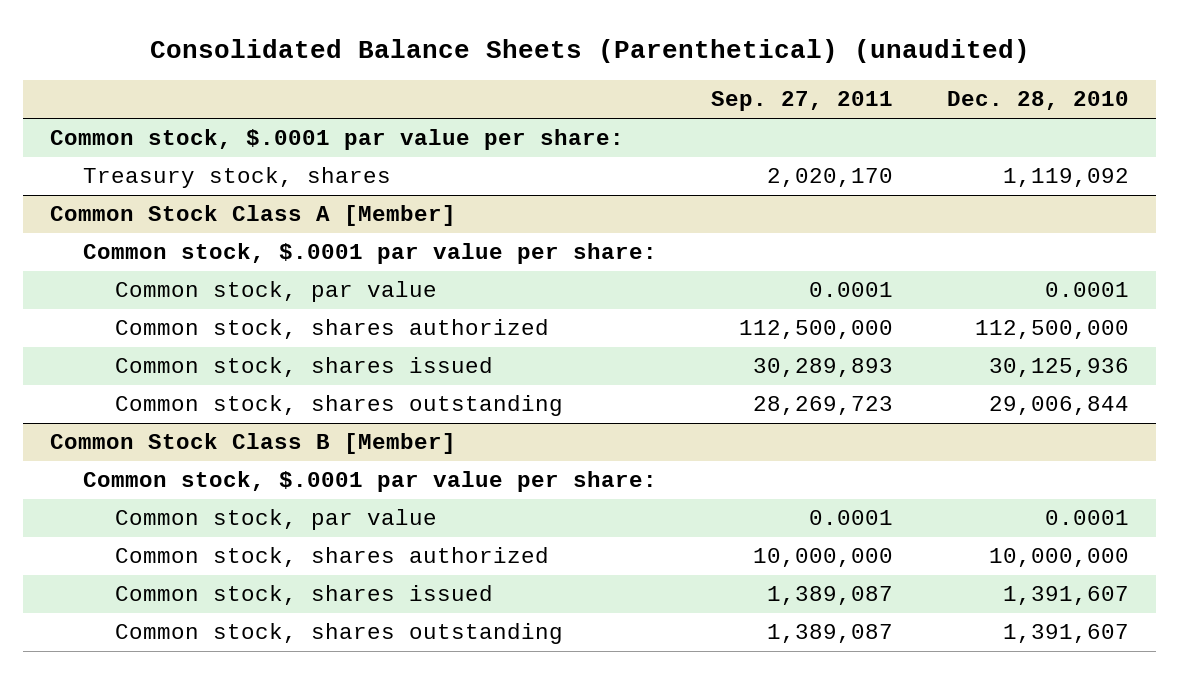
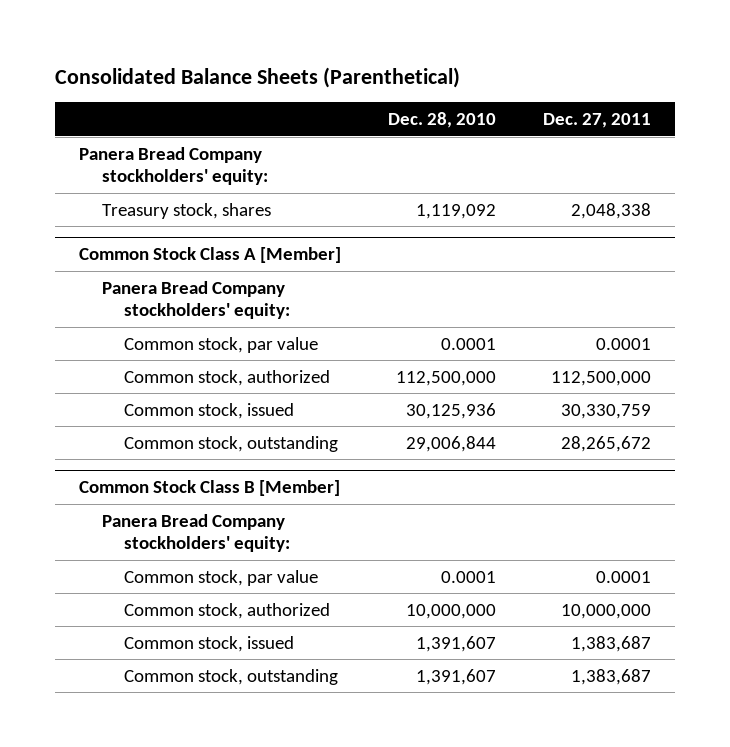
[149,38,1030,63] Consolidated Balance Sheets (Parenthetical) (unaudited) -> [55,66,461,88] Consolidated Balance Sheets (Parenthetical)
[711,91,894,112] Sep. 27, 2011 -> none
none -> [543,113,652,129] Dec. 27, 2011
[50,129,625,151] Common stock, $.0001 par value per share: -> none
none -> [78,146,268,186] Panera Bread Company stockholders' equity:
[82,243,657,265] Common stock, $.0001 par value per share: -> none
none -> [101,280,291,320] Panera Bread Company stockholders' equity:
[115,319,550,340] Common stock, shares authorized -> [124,369,331,386] Common stock, authorized
[115,357,494,378] Common stock, shares issued -> [124,402,295,419] Common stock, issued
[115,395,564,417] Common stock, shares outstanding -> [124,435,339,452] Common stock, outstanding
[82,471,657,493] Common stock, $.0001 par value per share: -> none
none -> [101,513,291,553] Panera Bread Company stockholders' equity:
[115,547,550,568] Common stock, shares authorized -> [124,602,331,619] Common stock, authorized
[115,585,494,606] Common stock, shares issued -> [124,635,295,652] Common stock, issued
[115,623,564,645] Common stock, shares outstanding -> [124,668,339,685] Common stock, outstanding

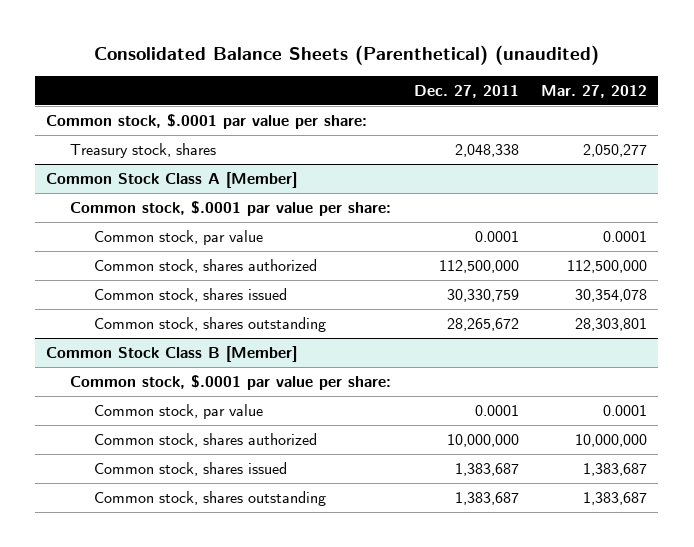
[55,66,461,88] Consolidated Balance Sheets (Parenthetical) -> [93,44,599,65] Consolidated Balance Sheets (Parenthetical) (unaudited)
[388,112,497,129] Dec. 28, 2010 -> none
none -> [541,84,648,98] Mar. 27, 2012
[78,146,268,186] Panera Bread Company stockholders' equity: -> none
none -> [46,114,368,130] Common stock, $.0001 par value per share:
[101,280,291,320] Panera Bread Company stockholders' equity: -> none
none -> [70,201,392,217] Common stock, $.0001 par value per share:
[124,369,331,386] Common stock, authorized -> [94,259,318,274] Common stock, shares authorized
[124,402,295,419] Common stock, issued -> [94,288,288,303] Common stock, shares issued
[124,435,339,452] Common stock, outstanding -> [94,317,327,333] Common stock, shares outstanding
[101,513,291,553] Panera Bread Company stockholders' equity: -> none
none -> [70,375,392,391] Common stock, $.0001 par value per share:
[124,602,331,619] Common stock, authorized -> [94,433,318,448] Common stock, shares authorized
[124,635,295,652] Common stock, issued -> [94,462,288,477] Common stock, shares issued
[124,668,339,685] Common stock, outstanding -> [94,491,327,507] Common stock, shares outstanding

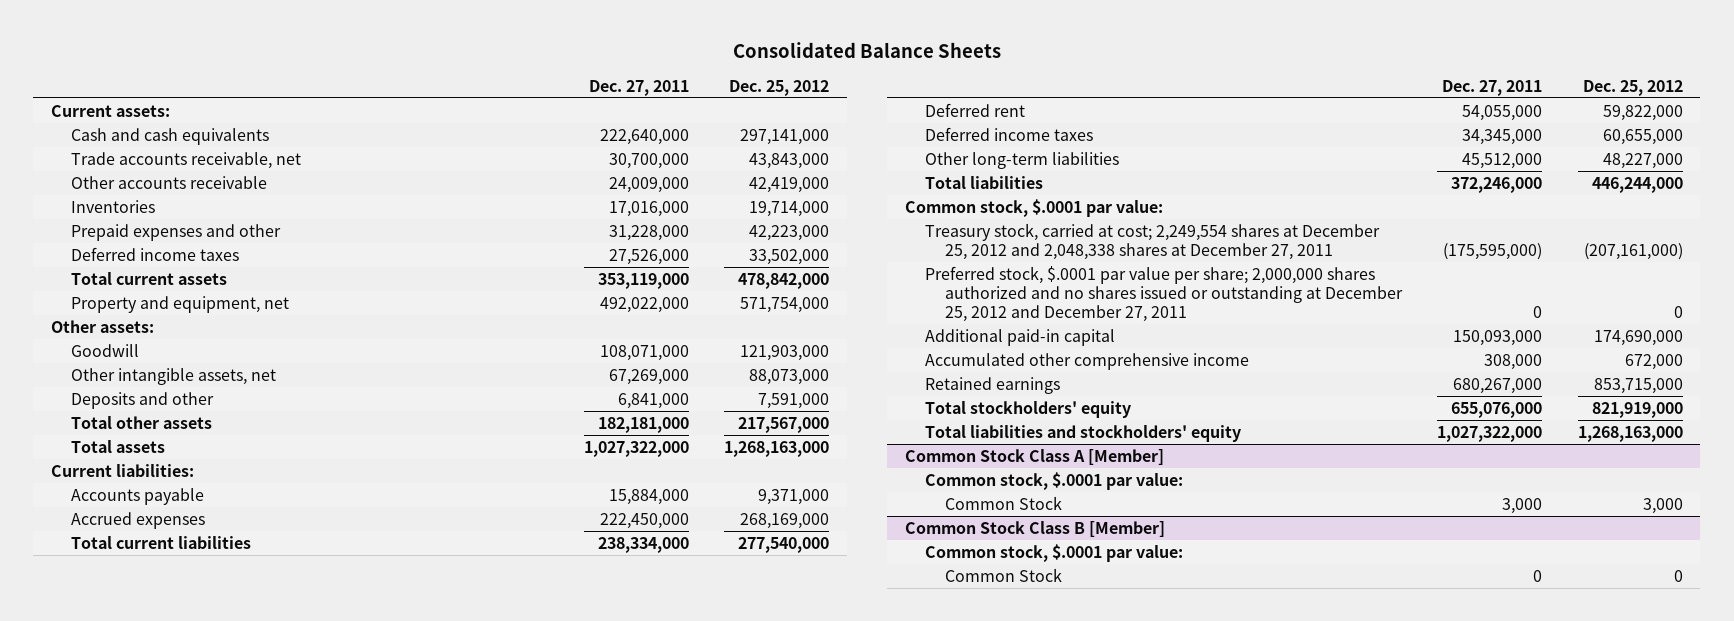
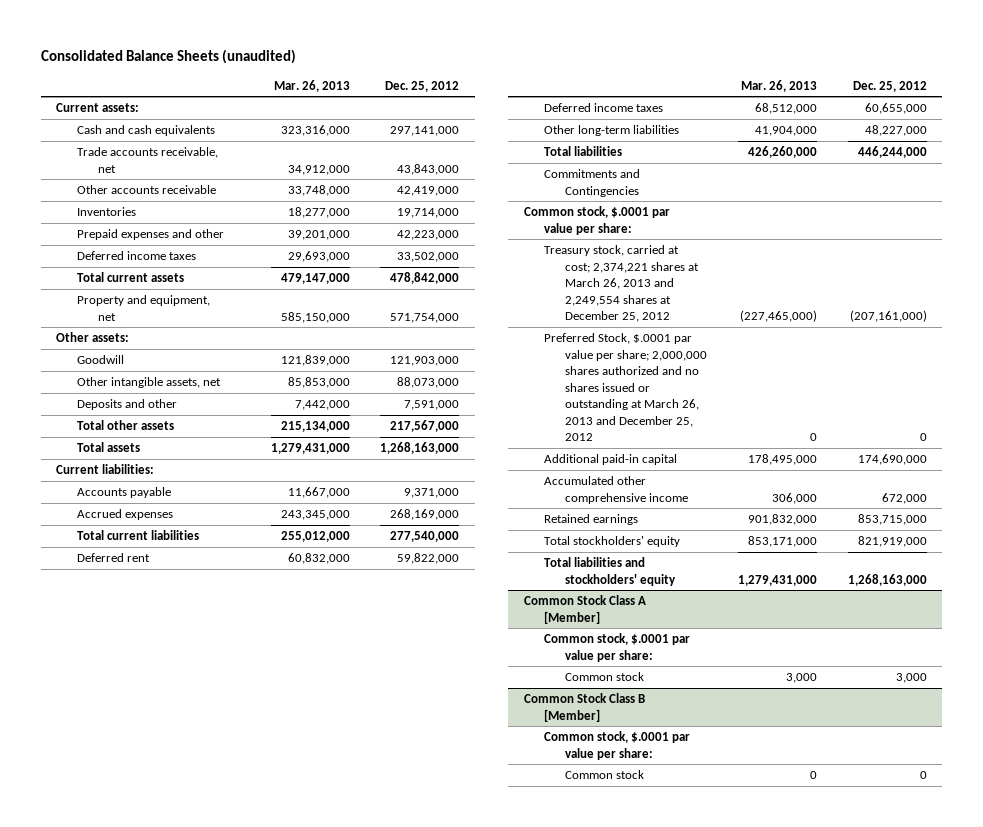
[732,42,1001,59] Consolidated Balance Sheets -> [40,49,296,65] Consolidated Balance Sheets (unaudited)
[588,79,689,96] Dec. 27, 2011 -> none
none -> [273,79,350,92] Mar. 26, 2013
none -> [544,169,641,197] Commitments and Contingencies
[904,198,1163,217] Common stock, $.0001 par value: -> [523,206,670,235] Common stock, $.0001 par value per share:
[924,222,1380,261] Treasury stock, carried at cost; 2,249,554 shares at December 25, 2012 and 2,048,338 shares at December 27, 2011 -> [544,245,699,323] Treasury stock, carried at cost; 2,374,221 shares at March 26, 2013 and 2,249,554 shares at December 25, 2012
[924,265,1403,323] Preferred stock, $.0001 par value per share; 2,000,000 shares authorized and no shares issued or outstanding at December 25, 2012 and December 27, 2011 -> [544,333,707,442] Preferred Stock, $.0001 par value per share; 2,000,000 shares authorized and no shares issued or outstanding at March 26, 2013 and December 25, 2012
[924,471,1183,490] Common stock, $.0001 par value: -> [544,633,691,662] Common stock, $.0001 par value per share:
[944,495,1062,510] Common Stock -> [564,672,644,682] Common stock
[924,543,1183,562] Common stock, $.0001 par value: -> [544,731,691,760] Common stock, $.0001 par value per share:
[944,567,1062,582] Common Stock -> [564,770,644,780] Common stock

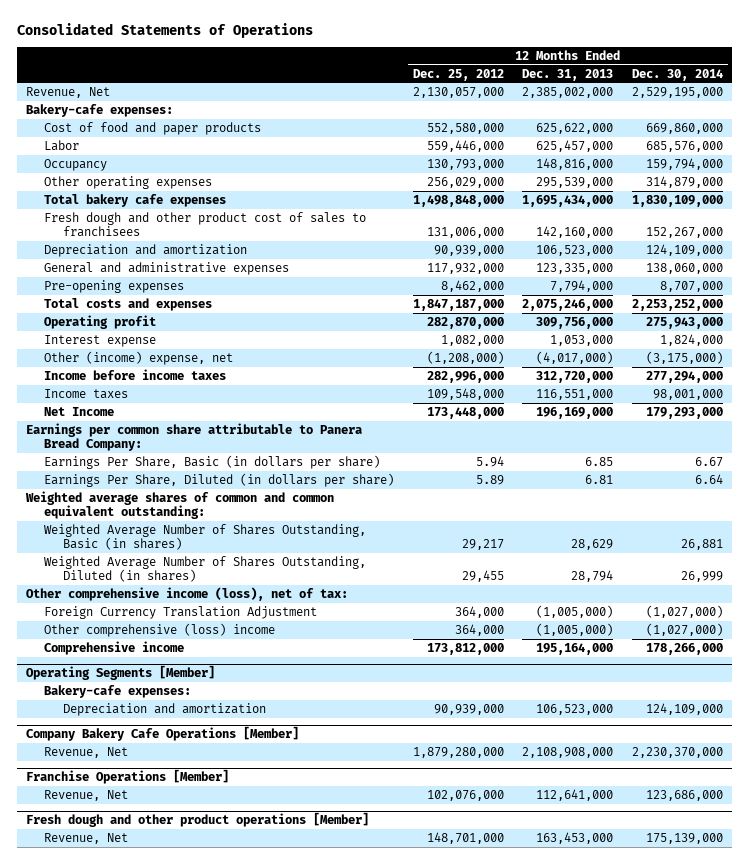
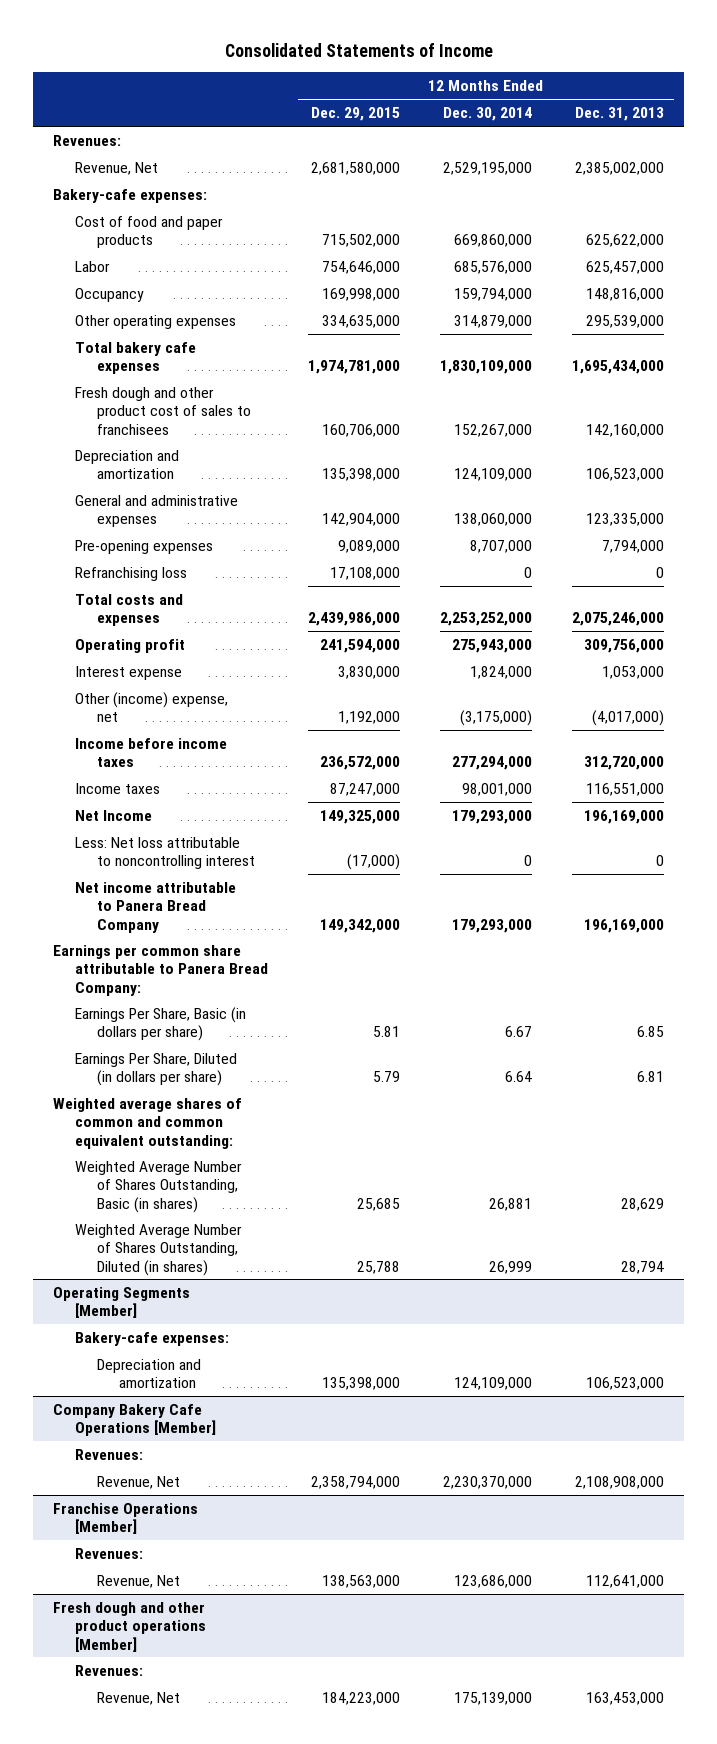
[16,22,313,38] Consolidated Statements of Operations -> [224,43,493,58] Consolidated Statements of Income
[412,68,504,81] Dec. 25, 2012 -> none
none -> [311,107,401,122] Dec. 29, 2015
none -> [53,134,122,146] Revenues:
none -> [75,566,188,581] Refranchising loss
none -> [75,836,256,870] Less: Net loss attributable to noncontrolling interest
none -> [75,881,237,933] Net income attributable to Panera Bread Company
[25,587,348,602] Other comprehensive income (loss), net of tax: -> none
[44,606,318,620] Foreign Currency Translation Adjustment -> none
[44,623,276,638] Other comprehensive (loss) income -> none
[44,641,185,656] Comprehensive income -> none
none -> [75,1448,144,1460] Revenues:
none -> [75,1547,144,1559] Revenues:
none -> [75,1664,144,1676] Revenues:

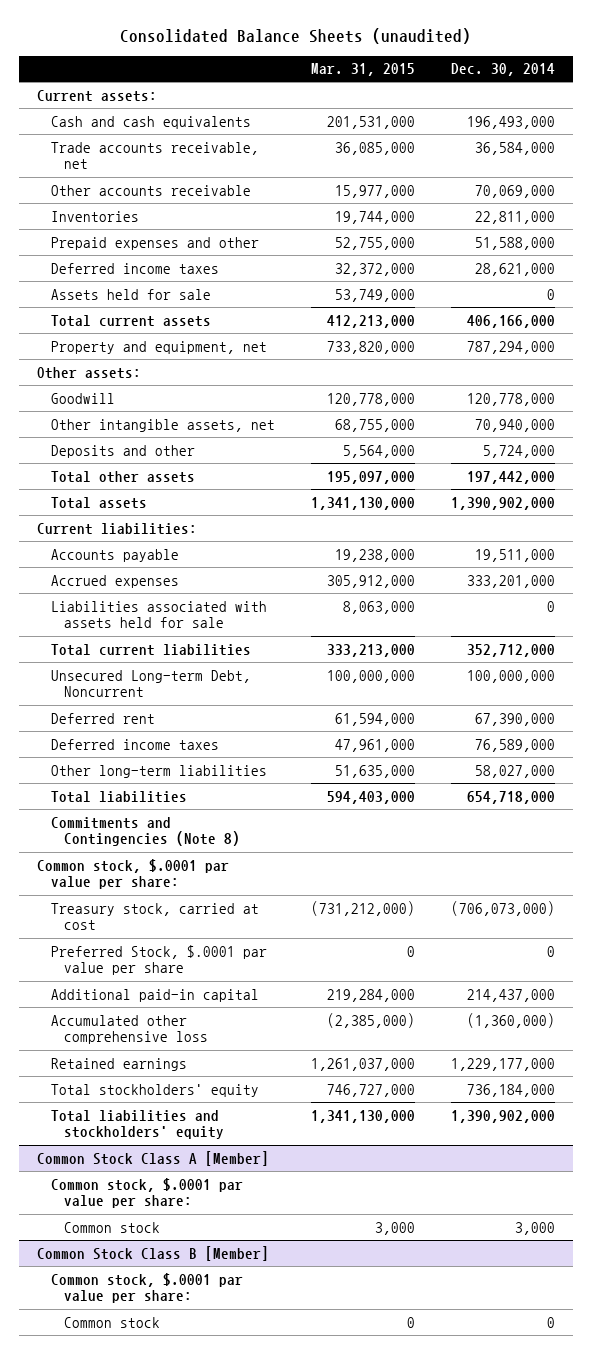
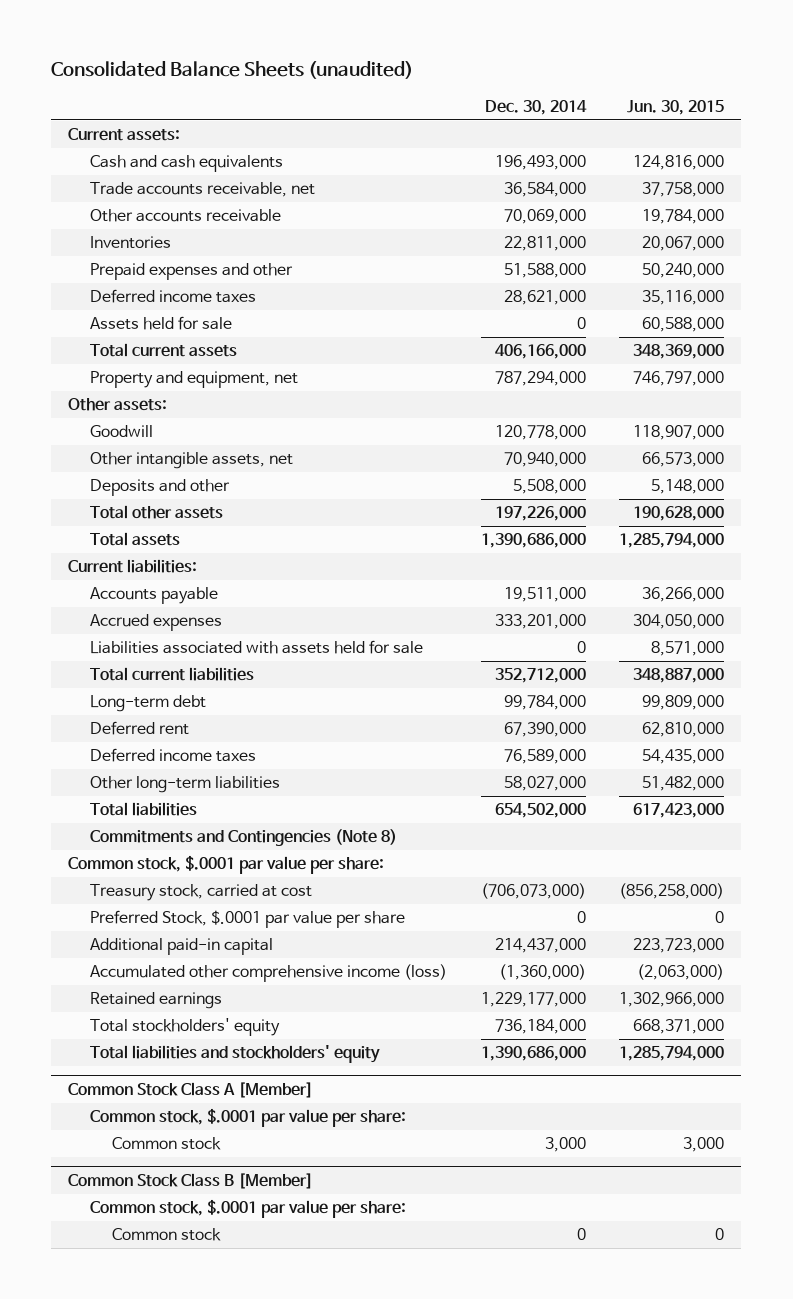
[310,63,415,77] Mar. 31, 2015 -> none
none -> [627,99,725,115] Jun. 30, 2015
[482,444,555,458] 5,724,000 -> [512,479,586,495] 5,508,000
[466,470,555,484] 197,442,000 -> [494,506,586,522] 197,226,000
[450,496,555,510] 1,390,902,000 -> [480,533,586,549] 1,390,686,000
[50,669,251,698] Unsecured Long-term Debt, Noncurrent -> [90,695,207,713] Long-term debt
[466,669,555,683] 100,000,000 -> [503,695,586,711] 99,784,000
[466,790,555,804] 654,718,000 -> [494,803,586,819] 654,502,000
[50,1014,209,1045] Accumulated other comprehensive loss -> [90,964,448,983] Accumulated other comprehensive income (loss)
[450,1109,555,1123] 1,390,902,000 -> [480,1046,586,1062] 1,390,686,000

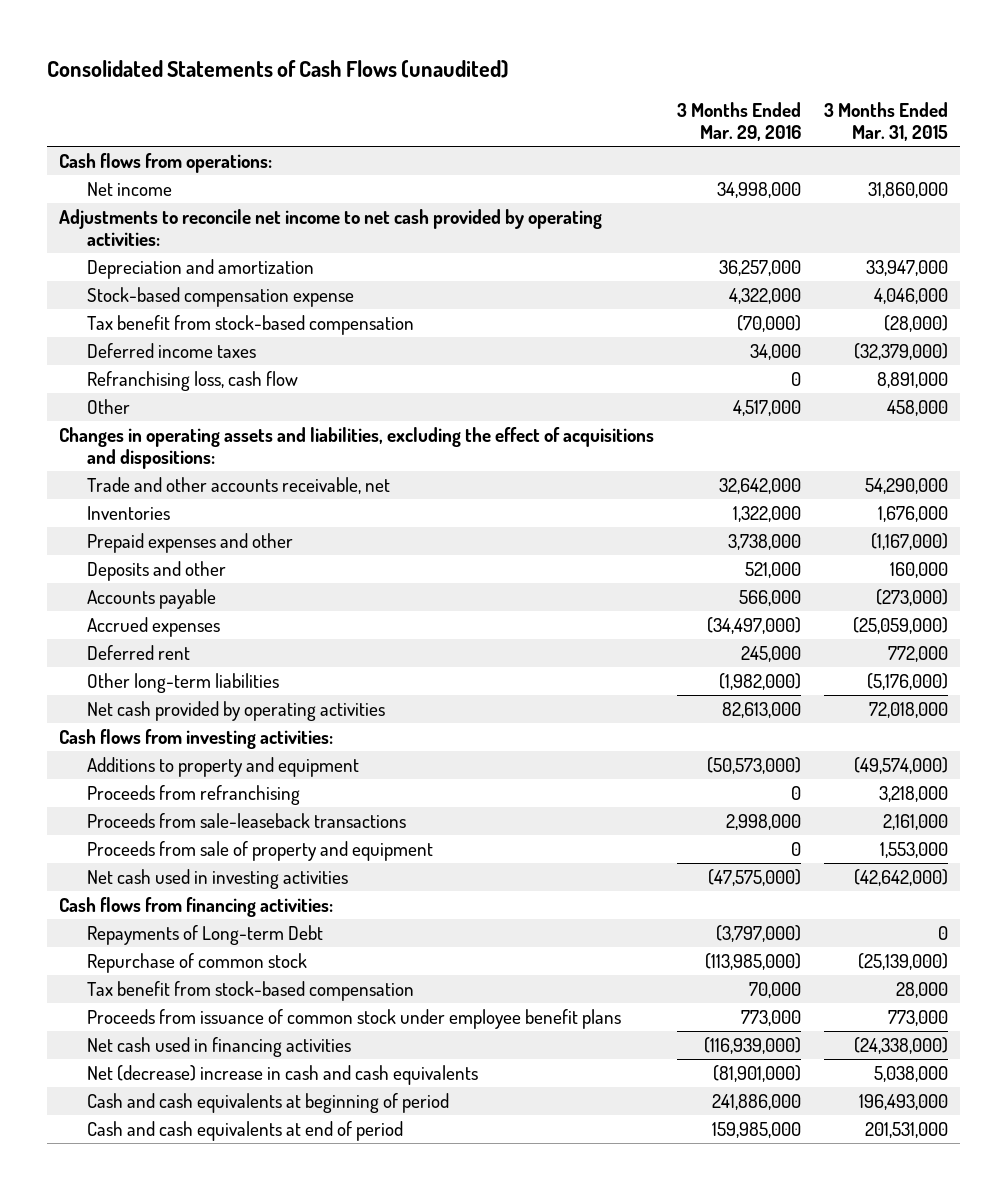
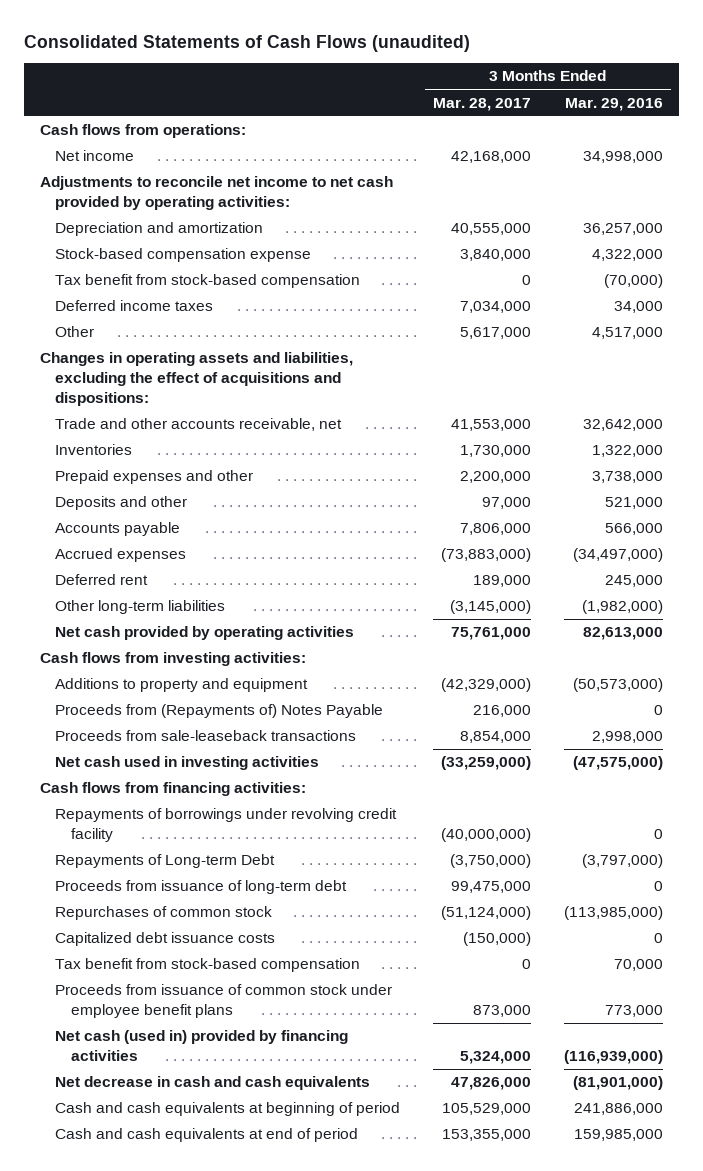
[824,102,949,142] 3 Months Ended Mar. 31, 2015 -> none
none -> [432,97,531,111] Mar. 28, 2017
[87,370,299,391] Refranchising loss, cash flow -> none
[87,784,301,805] Proceeds from refranchising -> none
none -> [55,704,384,719] Proceeds from (Repayments of) Notes Payable
[87,840,434,861] Proceeds from sale of property and equipment -> none
none -> [55,808,398,843] Repayments of borrowings under revolving credit facility
none -> [55,880,348,895] Proceeds from issuance of long-term debt
[87,952,308,973] Repurchase of common stock -> [55,906,273,921] Repurchases of common stock
none -> [55,932,276,947] Capitalized debt issuance costs
[87,1036,352,1057] Net cash used in financing activities -> [55,1030,349,1062] Net cash (used in) provided by financing activities
[87,1064,479,1085] Net (decrease) increase in cash and cash equivalents -> [55,1076,371,1091] Net decrease in cash and cash equivalents

